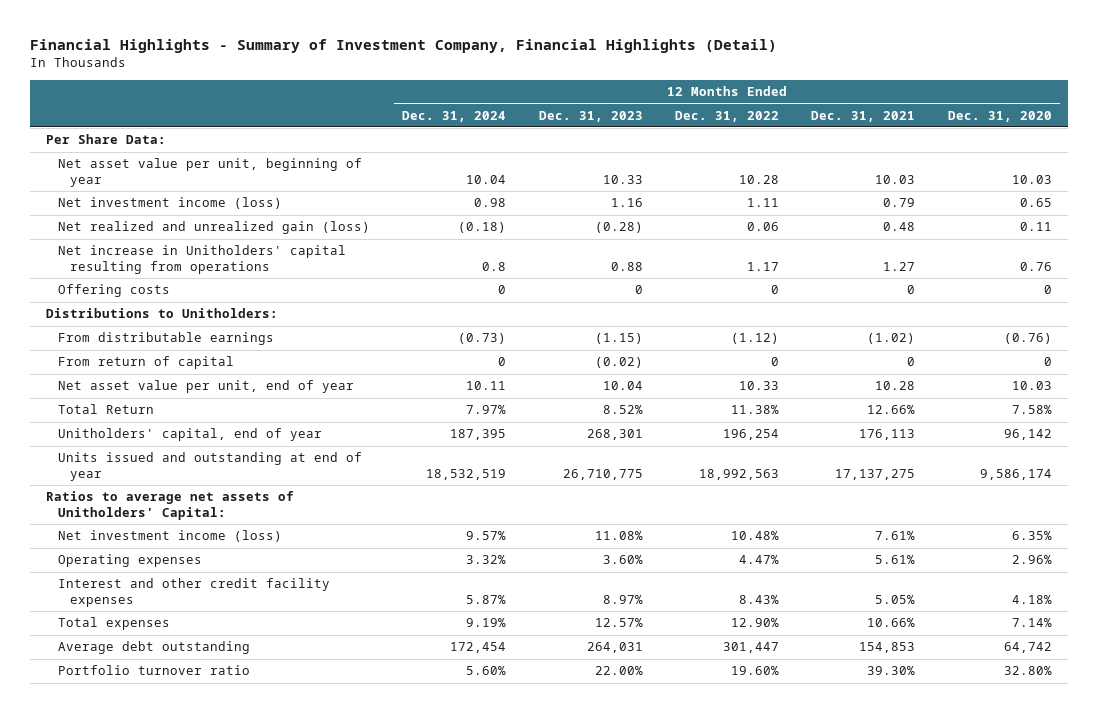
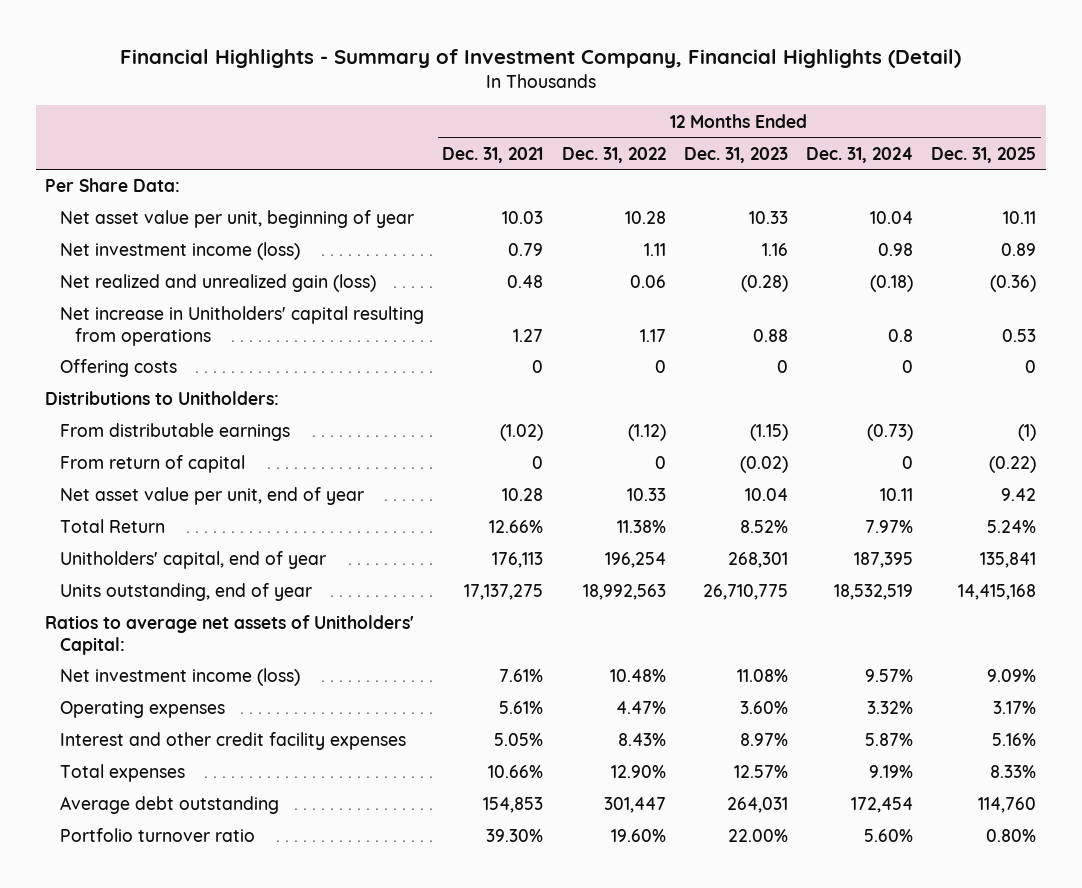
[947,110,1052,122] Dec. 31, 2020 -> none
none -> [931,146,1037,163] Dec. 31, 2025
[57,452,362,481] Units issued and outstanding at end of year -> [60,583,313,602] Units outstanding, end of year

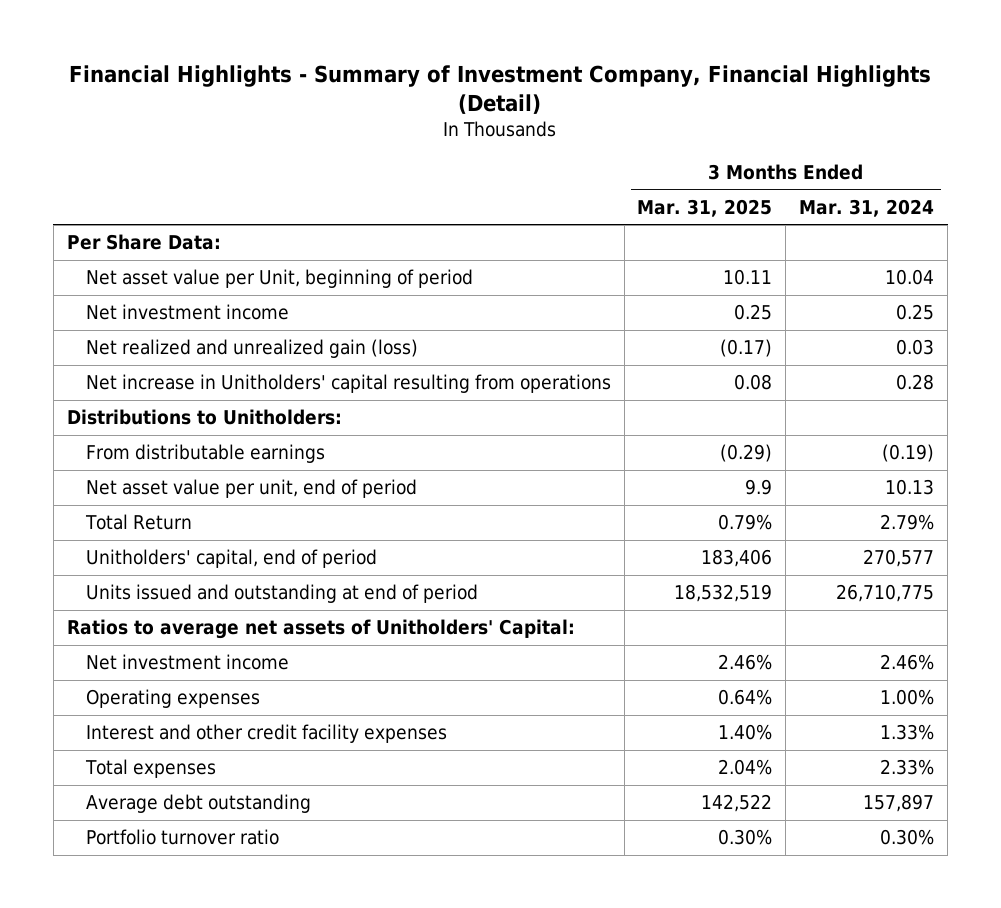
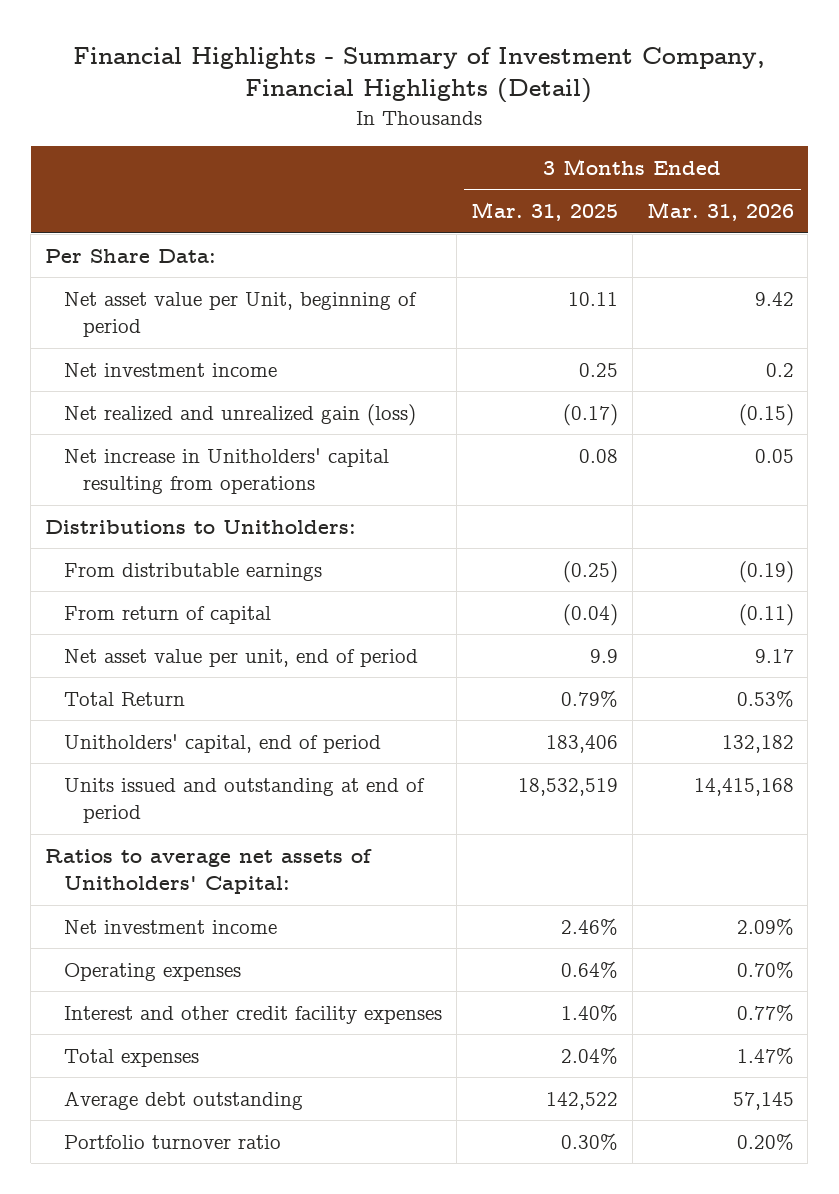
[799,198,935,217] Mar. 31, 2024 -> none
none -> [646,202,794,222] Mar. 31, 2026
[720,444,773,463] (0.29) -> [562,560,618,583] (0.25)
none -> [64,605,272,624] From return of capital

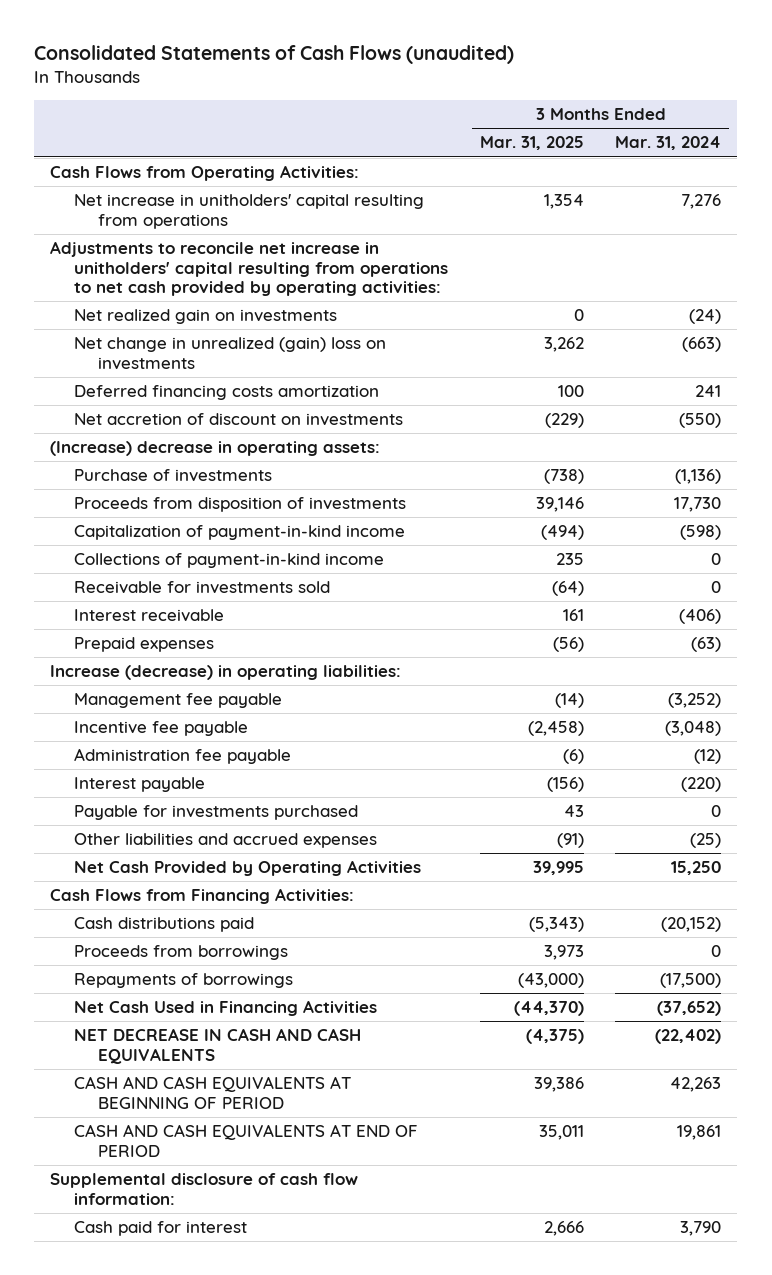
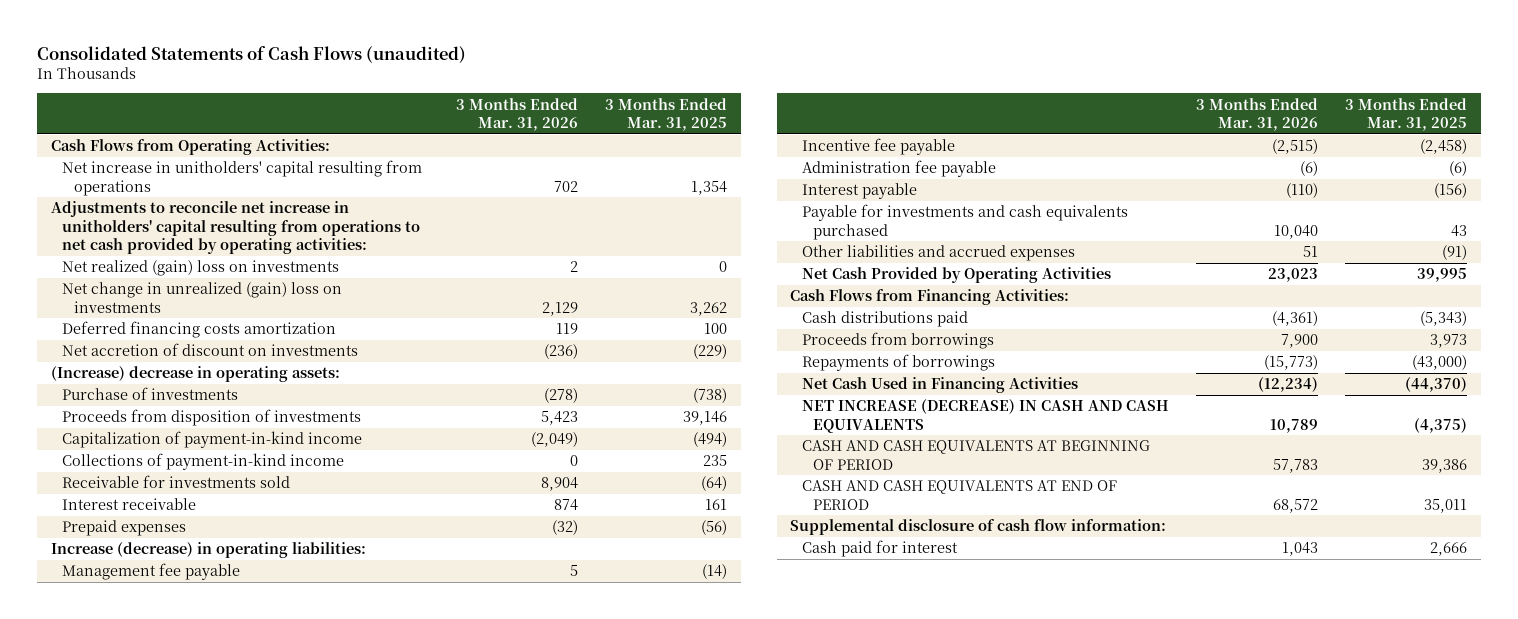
[615,136,722,151] Mar. 31, 2024 -> none
none -> [456,97,579,131] 3 Months Ended Mar. 31, 2026
[74,309,338,325] Net realized gain on investments -> [62,260,340,277] Net realized (gain) loss on investments
[74,805,359,821] Payable for investments purchased -> [801,204,1128,240] Payable for investments and cash equivalents purchased
[74,1028,362,1064] NET DECREASE IN CASH AND CASH EQUIVALENTS -> [801,399,1169,433] NET INCREASE (DECREASE) IN CASH AND CASH EQUIVALENTS

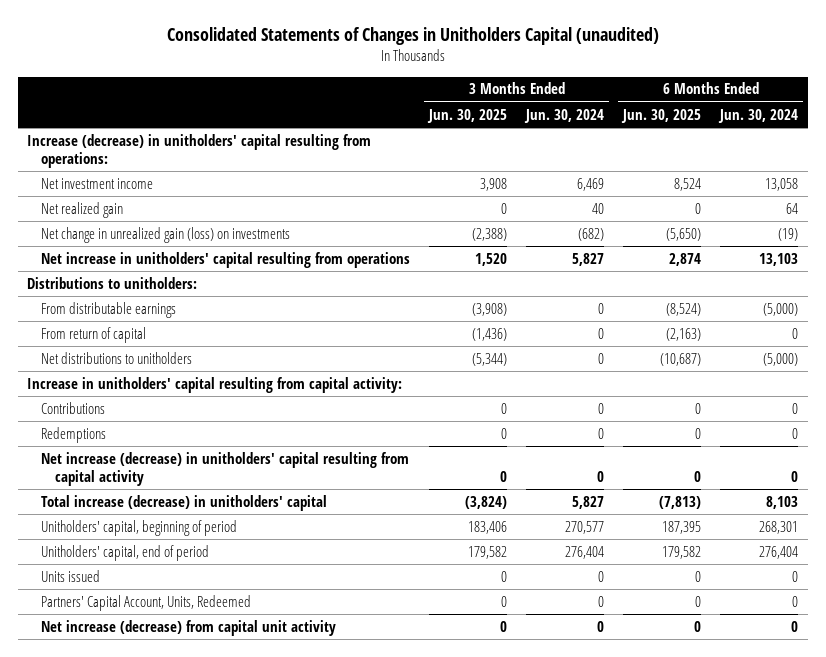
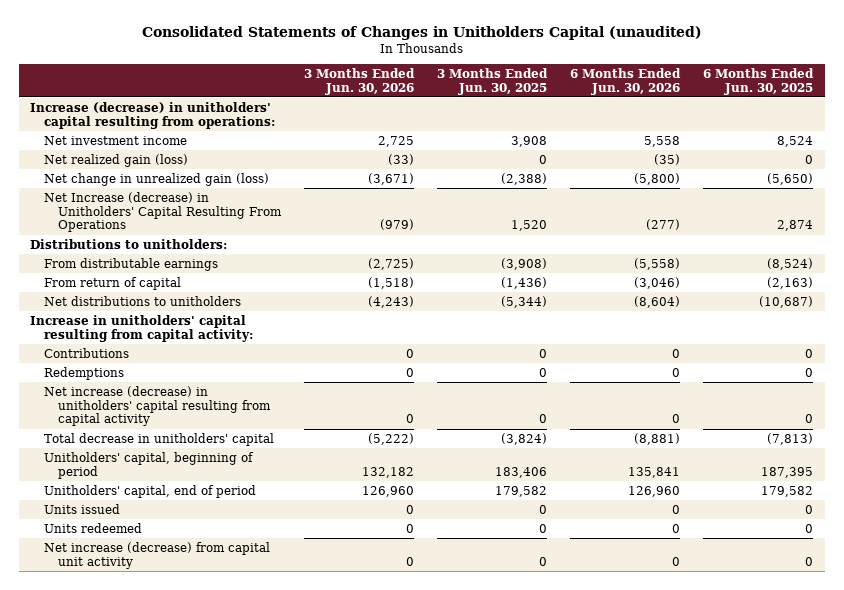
[524,108,605,123] Jun. 30, 2024 -> none
[718,108,799,123] Jun. 30, 2024 -> none
none -> [304,67,416,95] 3 Months Ended Jun. 30, 2026
none -> [570,67,682,95] 6 Months Ended Jun. 30, 2026
[41,201,124,218] Net realized gain -> [44,153,189,167] Net realized gain (loss)
[41,226,291,243] Net change in unrealized gain (loss) on investments -> [44,172,270,186] Net change in unrealized gain (loss)
[41,251,411,268] Net increase in unitholders' capital resulting from operations -> [44,191,283,233] Net Increase (decrease) in Unitholders' Capital Resulting From Operations
[41,494,328,511] Total increase (decrease) in unitholders' capital -> [44,432,275,446] Total decrease in unitholders' capital
[41,594,252,611] Partners' Capital Account, Units, Redeemed -> [44,522,143,533] Units redeemed

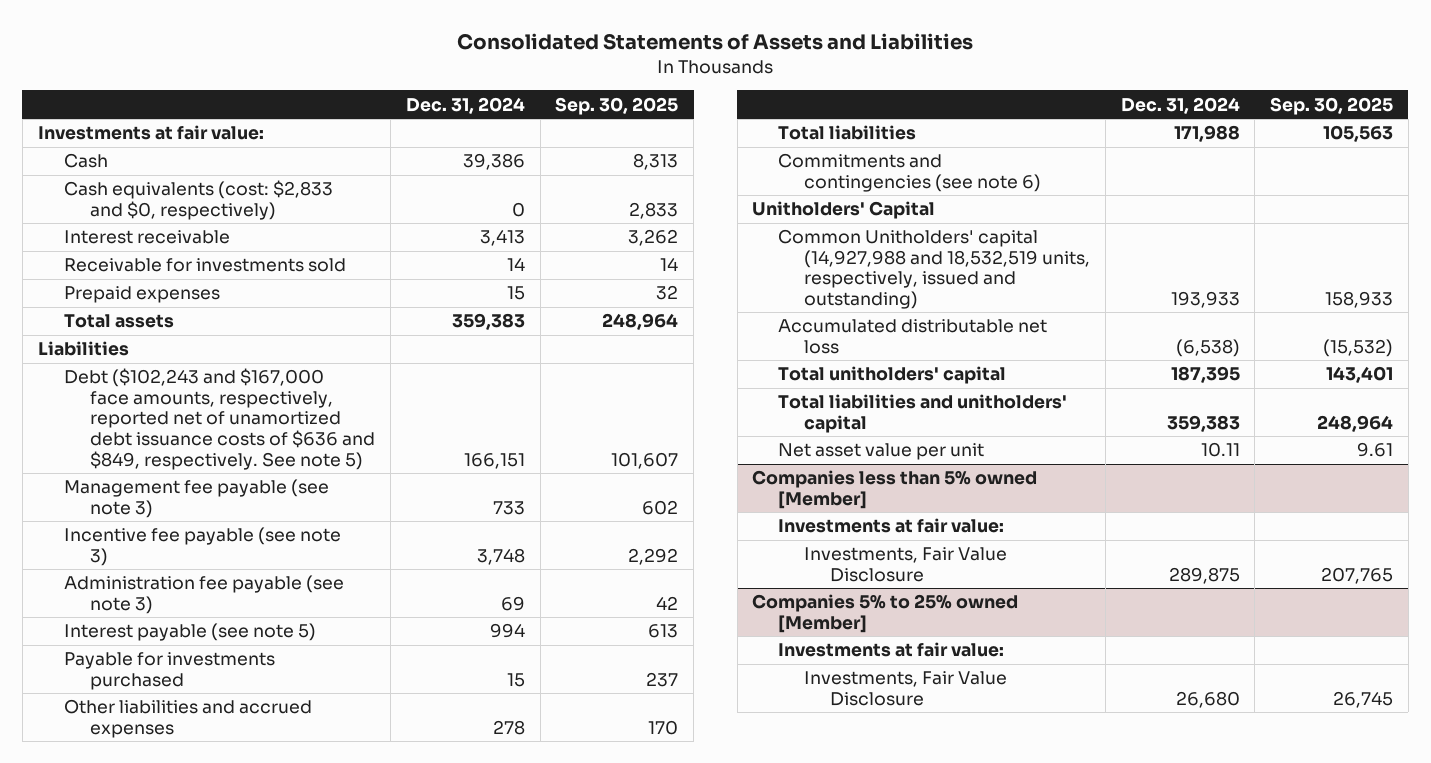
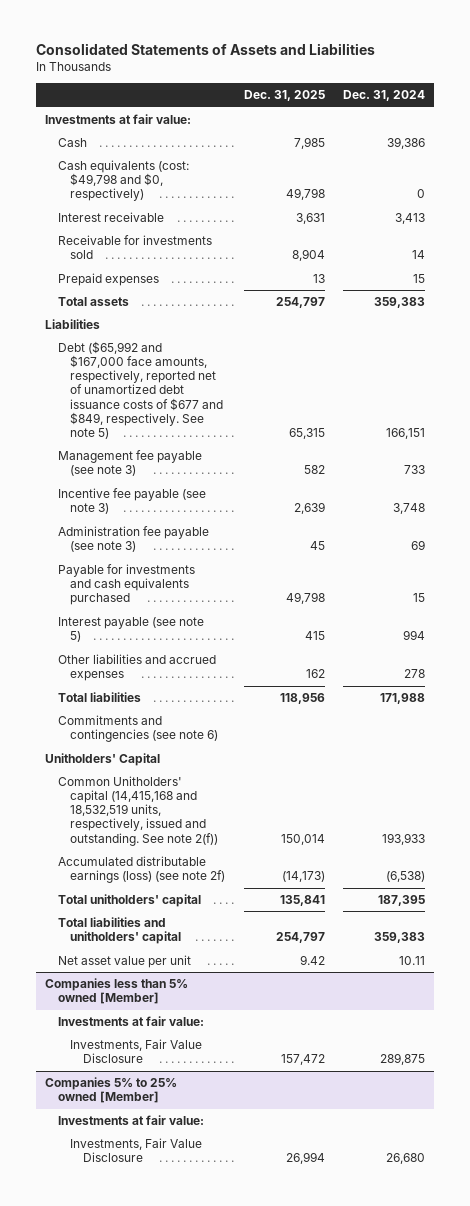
[555,96,679,115] Sep. 30, 2025 -> none
none -> [243,90,325,102] Dec. 31, 2025
[63,180,333,220] Cash equivalents (cost: $2,833 and $0, respectively) -> [57,160,189,202] Cash equivalents (cost: $49,798 and $0, respectively)
[63,368,375,470] Debt ($102,243 and $167,000 face amounts, respectively, reported net of unamortized debt issuance costs of $636 and $849, respectively. See note 5) -> [57,341,224,439] Debt ($65,992 and $167,000 face amounts, respectively, reported net of unamortized debt issuance costs of $677 and $849, respectively. See note 5)
none -> [57,564,195,606] Payable for investments and cash equivalents purchased
[63,652,275,690] Payable for investments purchased -> none
[778,229,1091,309] Common Unitholders' capital (14,927,988 and 18,532,519 units, respectively, issued and outstanding) -> [57,776,219,846] Common Unitholders' capital (14,415,168 and 18,532,519 units, respectively, issued and outstanding. See note 2(f))
[778,319,1048,354] Accumulated distributable net loss -> [57,856,226,884] Accumulated distributable earnings (loss) (see note 2f)

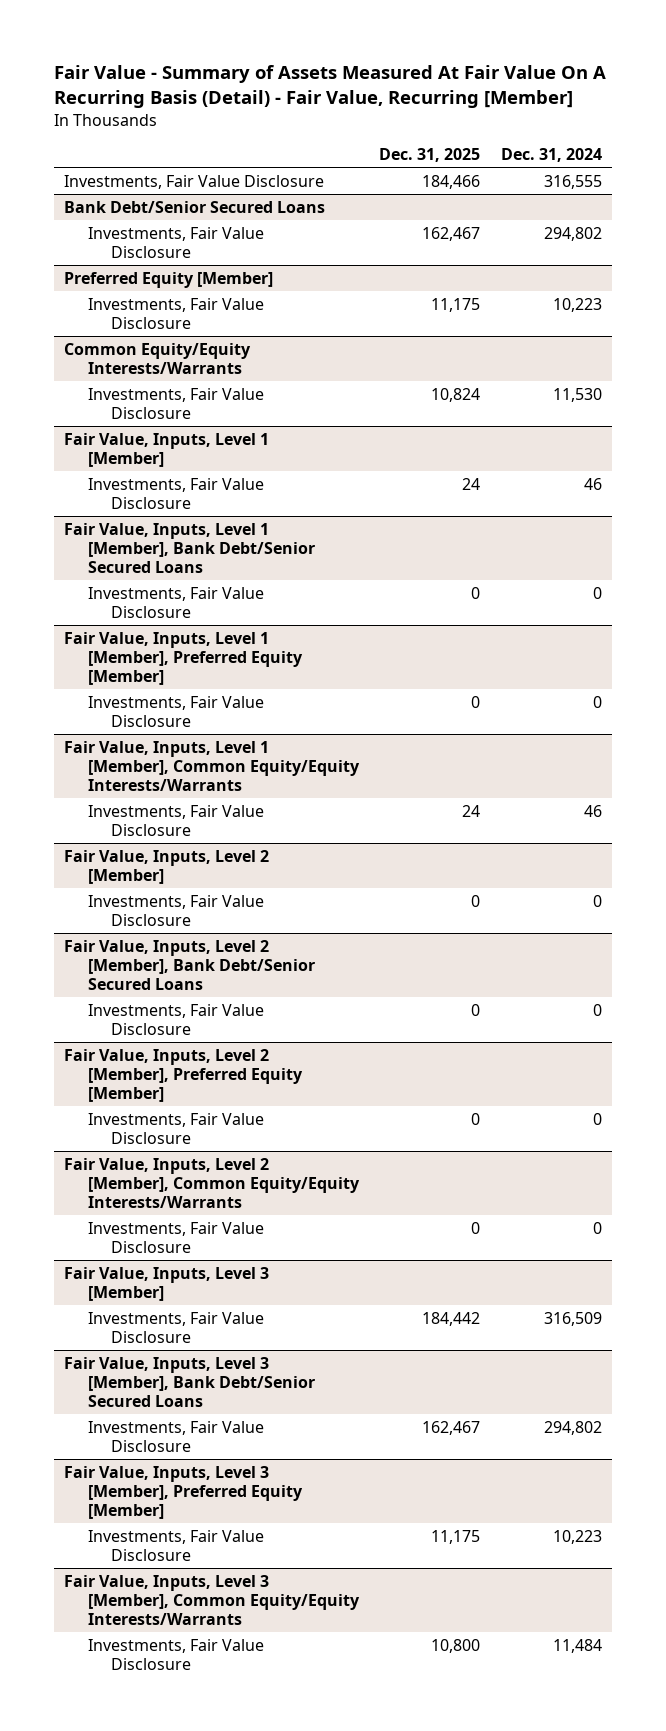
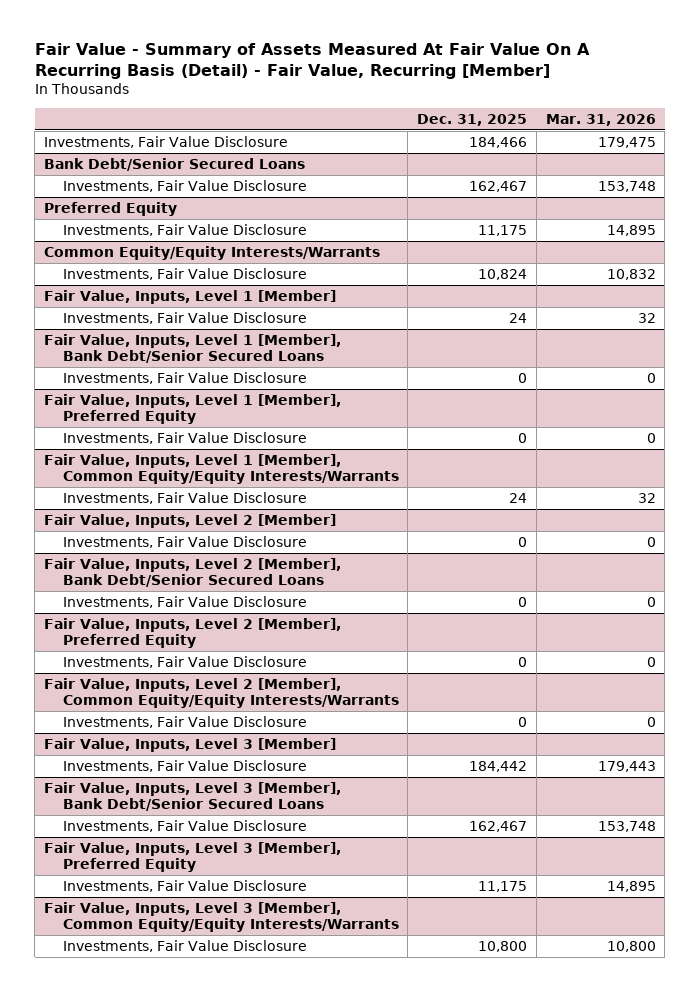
[500,148,602,163] Dec. 31, 2024 -> none
none -> [545,113,656,126] Mar. 31, 2026
[64,271,274,288] Preferred Equity [Member] -> [43,201,177,216] Preferred Equity
[64,631,303,686] Fair Value, Inputs, Level 1 [Member], Preferred Equity [Member] -> [43,393,341,424] Fair Value, Inputs, Level 1 [Member], Preferred Equity
[64,1048,303,1103] Fair Value, Inputs, Level 2 [Member], Preferred Equity [Member] -> [43,617,341,648] Fair Value, Inputs, Level 2 [Member], Preferred Equity
[64,1465,303,1520] Fair Value, Inputs, Level 3 [Member], Preferred Equity [Member] -> [43,841,341,872] Fair Value, Inputs, Level 3 [Member], Preferred Equity

